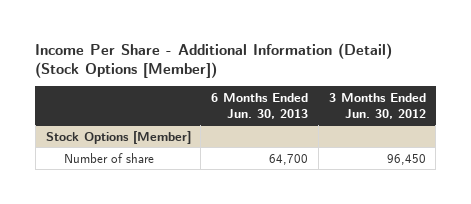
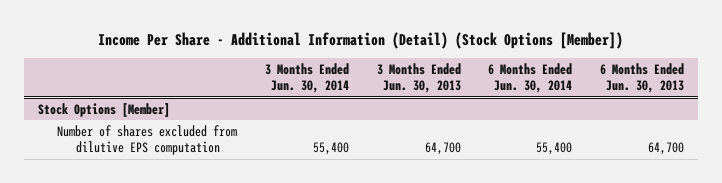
[328,92,426,119] 3 Months Ended Jun. 30, 2012 -> none
none -> [264,62,349,94] 3 Months Ended Jun. 30, 2014
none -> [376,62,461,94] 3 Months Ended Jun. 30, 2013
none -> [488,62,573,94] 6 Months Ended Jun. 30, 2014
[63,152,154,163] Number of share -> [57,124,238,156] Number of shares excluded from dilutive EPS computation

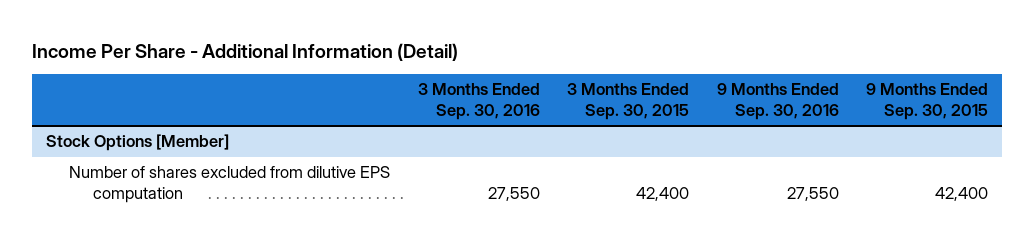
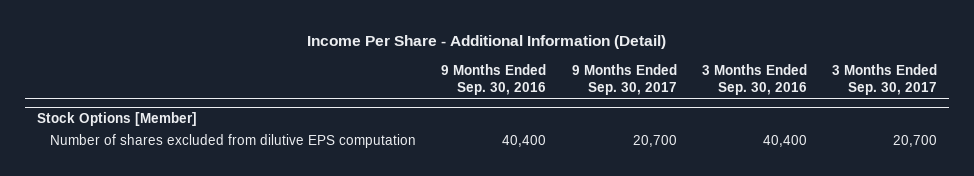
[567,83,690,120] 3 Months Ended Sep. 30, 2015 -> none
[866,83,989,120] 9 Months Ended Sep. 30, 2015 -> none
none -> [571,64,677,95] 9 Months Ended Sep. 30, 2017
none -> [831,64,937,95] 3 Months Ended Sep. 30, 2017
[487,186,540,201] 27,550 -> [762,134,807,147] 40,400
[786,186,839,201] 27,550 -> [502,134,547,147] 40,400

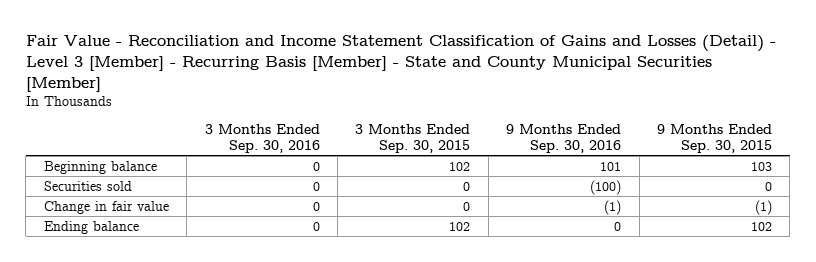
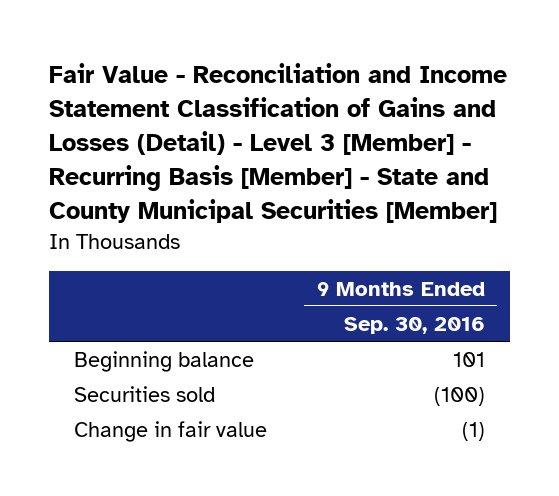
[204,123,320,153] 3 Months Ended Sep. 30, 2016 -> none
[355,123,471,153] 3 Months Ended Sep. 30, 2015 -> none
[657,123,773,153] 9 Months Ended Sep. 30, 2015 -> none
[43,220,139,234] Ending balance -> none

